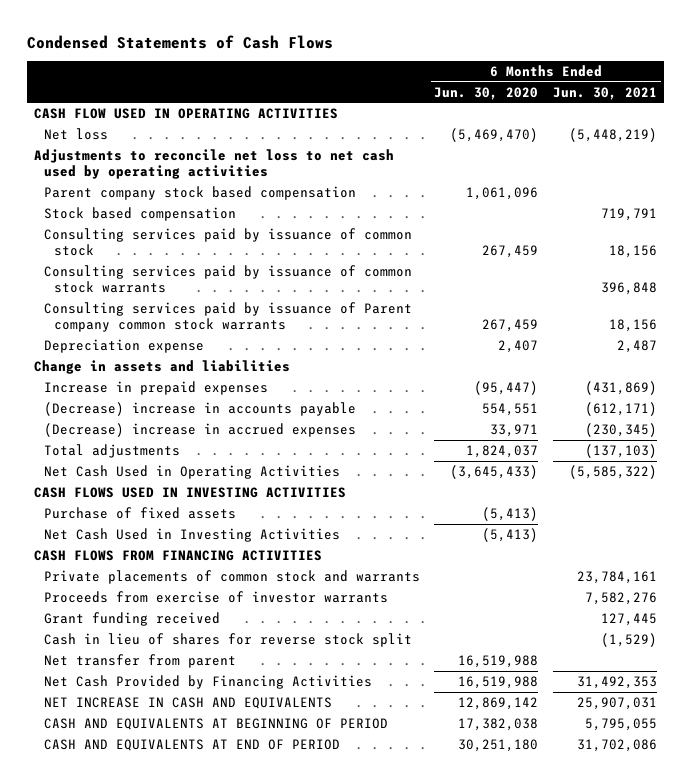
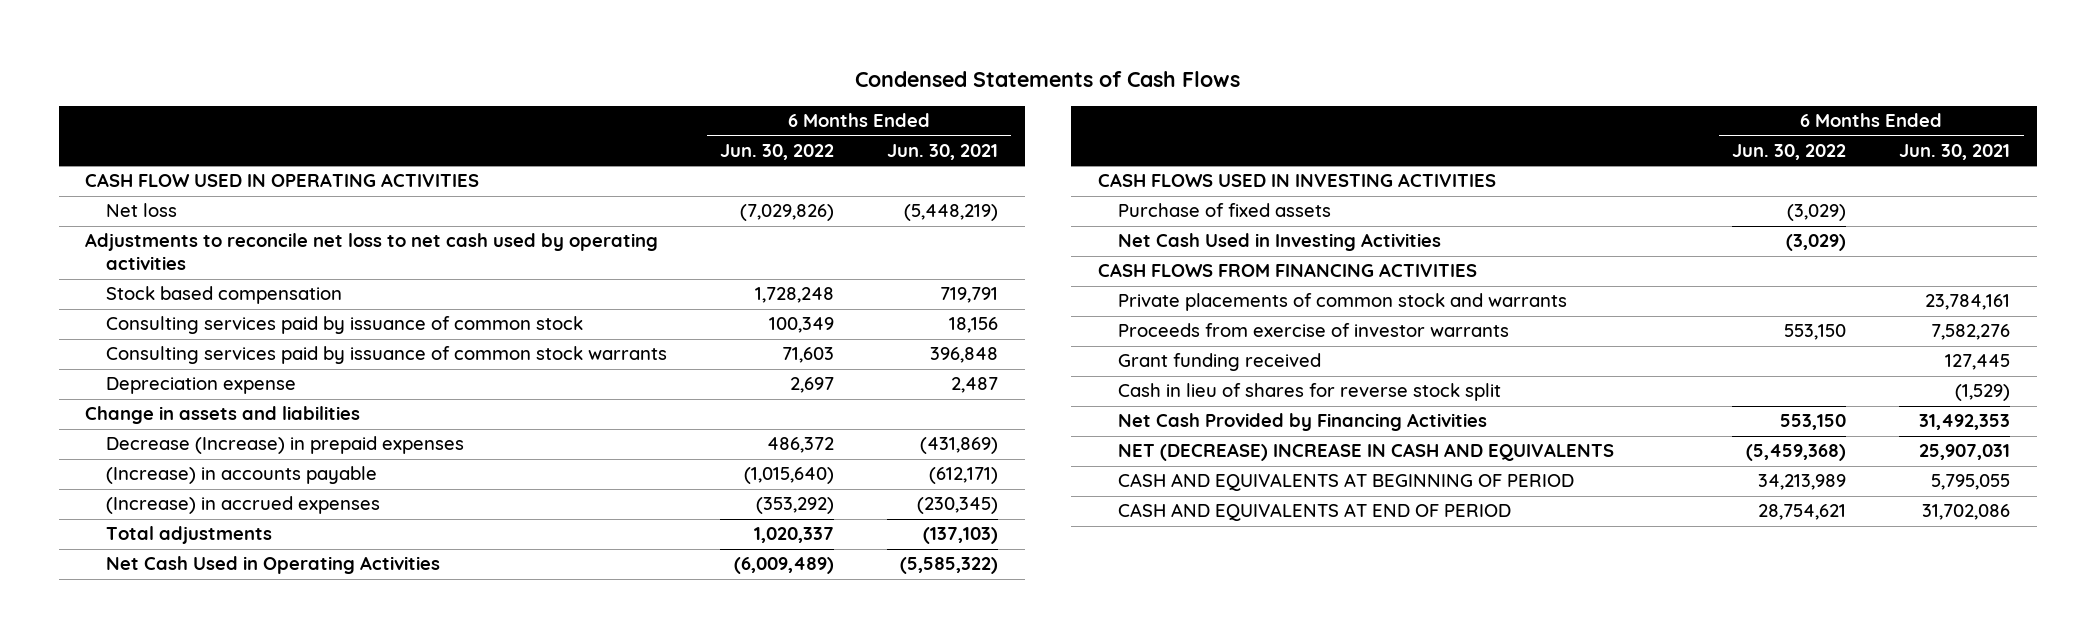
[434,86,539,100] Jun. 30, 2020 -> none
none -> [719,143,834,160] Jun. 30, 2022
[43,185,356,200] Parent company stock based compensation -> none
[43,301,412,333] Consulting services paid by issuance of Parent company common stock warrants -> none
[43,380,268,395] Increase in prepaid expenses -> [105,436,464,455] Decrease (Increase) in prepaid expenses
[43,401,356,416] (Decrease) increase in accounts payable -> [105,466,377,485] (Increase) in accounts payable
[43,422,356,437] (Decrease) increase in accrued expenses -> [105,496,380,515] (Increase) in accrued expenses
[43,653,236,668] Net transfer from parent -> none
[43,696,332,709] NET INCREASE IN CASH AND EQUIVALENTS -> [1118,443,1615,462] NET (DECREASE) INCREASE IN CASH AND EQUIVALENTS

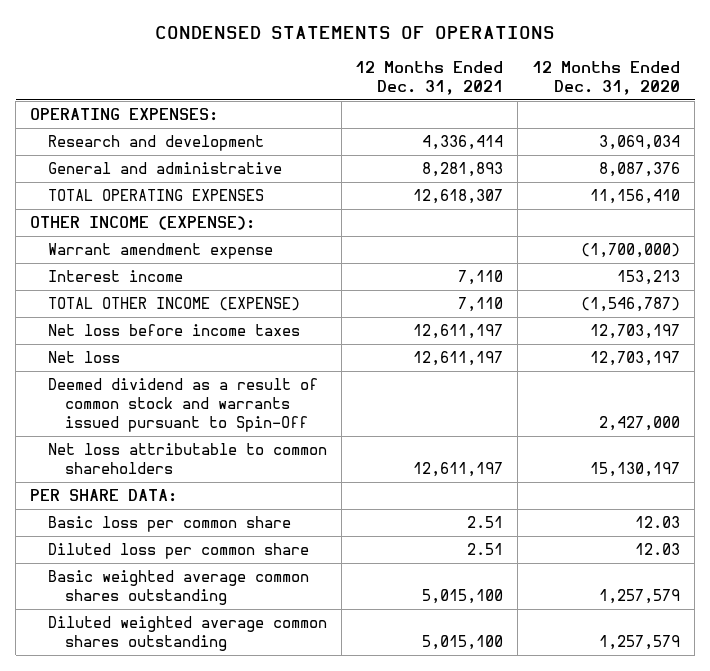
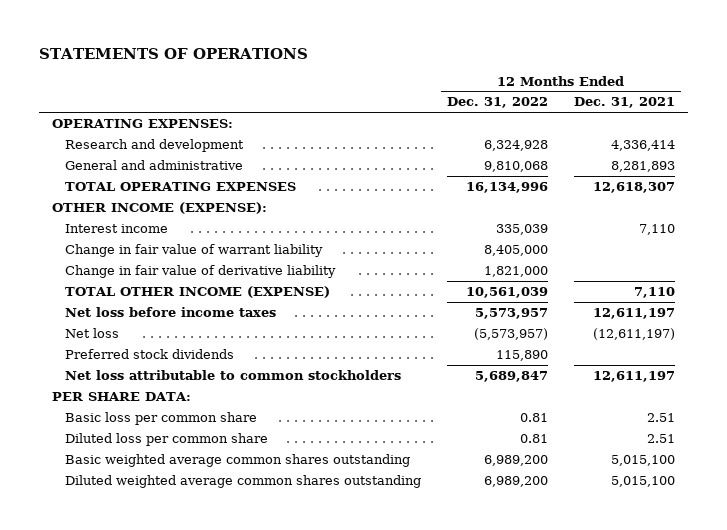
[155,25,556,39] CONDENSED STATEMENTS OF OPERATIONS -> [39,47,309,59] STATEMENTS OF OPERATIONS
[532,60,681,95] 12 Months Ended Dec. 31, 2020 -> none
none -> [447,97,549,109] Dec. 31, 2022
[47,243,273,260] Warrant amendment expense -> none
none -> [65,243,324,257] Change in fair value of warrant liability
none -> [65,264,337,278] Change in fair value of derivative liability
[47,378,318,432] Deemed dividend as a result of common stock and warrants issued pursuant to Spin-Off -> none
[413,351,504,367] 12,611,197 -> [592,327,675,340] (12,611,197)
none -> [65,348,235,359] Preferred stock dividends
[47,443,327,475] Net loss attributable to common shareholders -> [65,369,402,380] Net loss attributable to common stockholders

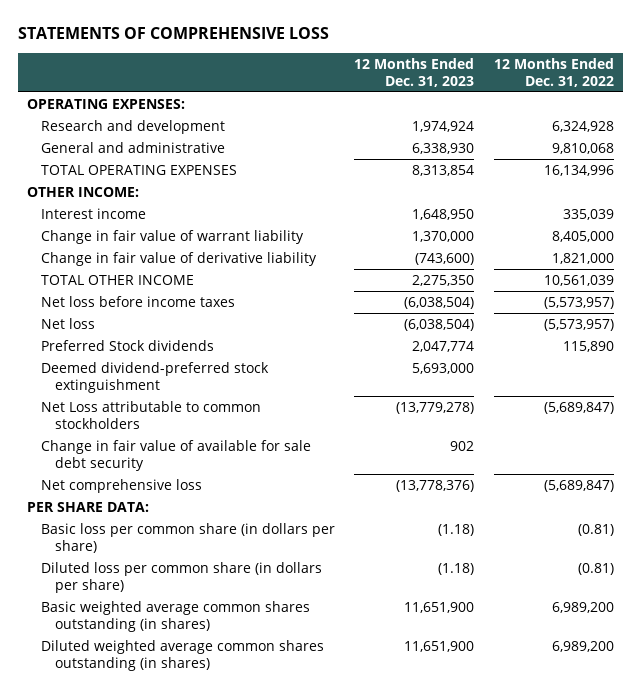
[39,47,309,59] STATEMENTS OF OPERATIONS -> [17,27,329,40] STATEMENTS OF COMPREHENSIVE LOSS
[573,97,675,109] Dec. 31, 2021 -> none
none -> [354,58,475,87] 12 Months Ended Dec. 31, 2023
[52,201,268,214] OTHER INCOME (EXPENSE): -> [27,186,140,197] OTHER INCOME:
[65,285,331,298] TOTAL OTHER INCOME (EXPENSE) -> [41,274,195,285] TOTAL OTHER INCOME
[475,307,549,319] 5,573,957 -> [543,296,614,309] (5,573,957)
[65,348,235,359] Preferred stock dividends -> [41,339,215,351] Preferred Stock dividends
none -> [41,361,270,393] Deemed dividend-preferred stock extinguishment
[65,369,402,380] Net loss attributable to common stockholders -> [41,400,262,429] Net Loss attributable to common stockholders
[475,370,549,382] 5,689,847 -> [543,401,614,414] (5,689,847)
none -> [41,439,312,471] Change in fair value of available for sale debt security
none -> [41,478,203,493] Net comprehensive loss
[65,411,258,425] Basic loss per common share -> [41,522,336,553] Basic loss per common share (in dollars per share)
[520,412,549,422] 0.81 -> [577,523,614,536] (0.81)
[65,432,269,446] Diluted loss per common share -> [41,561,323,593] Diluted loss per common share (in dollars per share)
[520,433,549,443] 0.81 -> [577,562,614,575] (0.81)
[65,453,411,467] Basic weighted average common shares outstanding -> [41,600,311,632] Basic weighted average common shares outstanding (in shares)
[65,474,422,488] Diluted weighted average common shares outstanding -> [41,639,325,671] Diluted weighted average common shares outstanding (in shares)

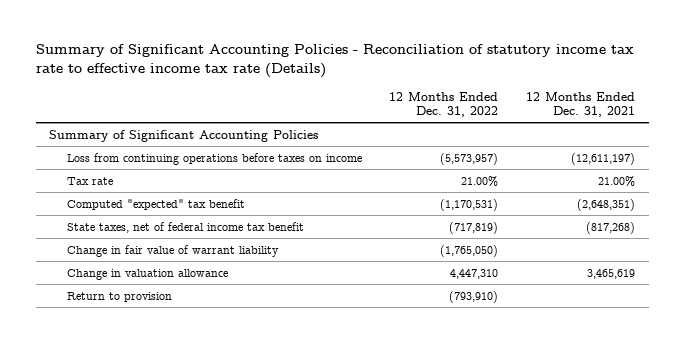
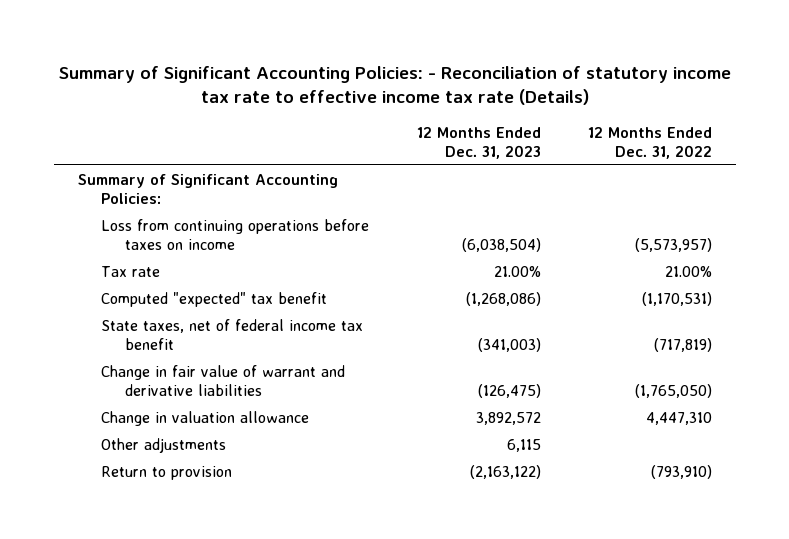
[35,44,634,78] Summary of Significant Accounting Policies - Reconciliation of statutory income tax rate to effective income tax rate (Details) -> [58,65,731,106] Summary of Significant Accounting Policies: - Reconciliation of statutory income tax rate to effective income tax rate (Details)
[525,91,635,117] 12 Months Ended Dec. 31, 2021 -> none
none -> [416,127,541,159] 12 Months Ended Dec. 31, 2023
[49,129,319,142] Summary of Significant Accounting Policies -> [77,173,338,204] Summary of Significant Accounting Policies:
[66,244,279,257] Change in fair value of warrant liability -> [101,364,346,396] Change in fair value of warrant and derivative liabilities
none -> [101,437,227,453] Other adjustments

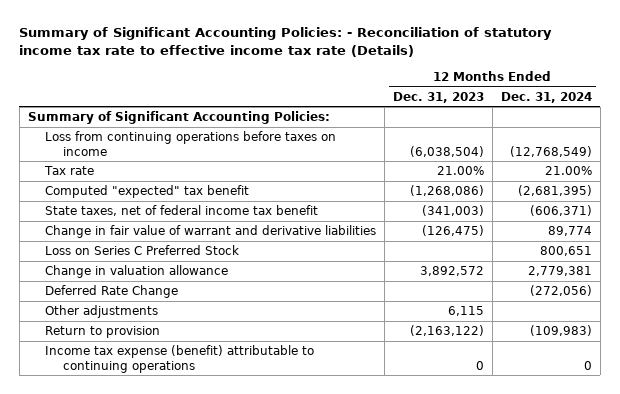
[587,127,712,159] 12 Months Ended Dec. 31, 2022 -> none
none -> [500,91,592,103] Dec. 31, 2024
none -> [45,245,240,256] Loss on Series C Preferred Stock
none -> [45,285,179,299] Deferred Rate Change
none -> [45,345,315,373] Income tax expense (benefit) attributable to continuing operations

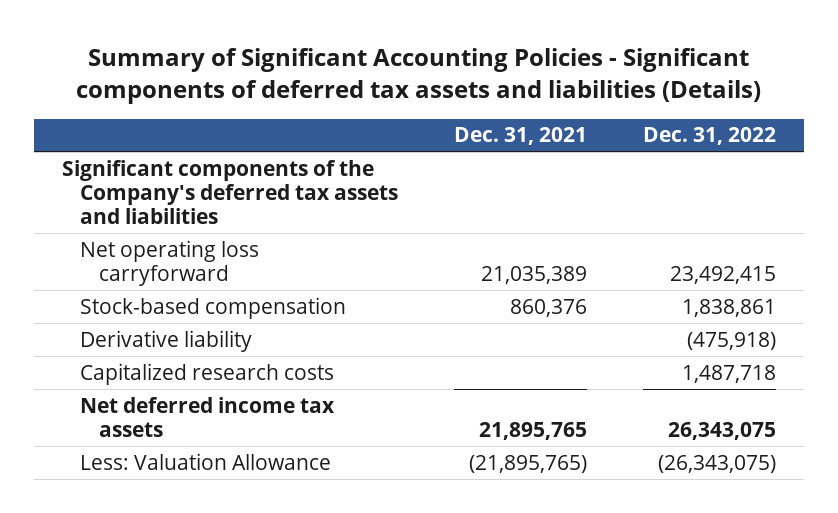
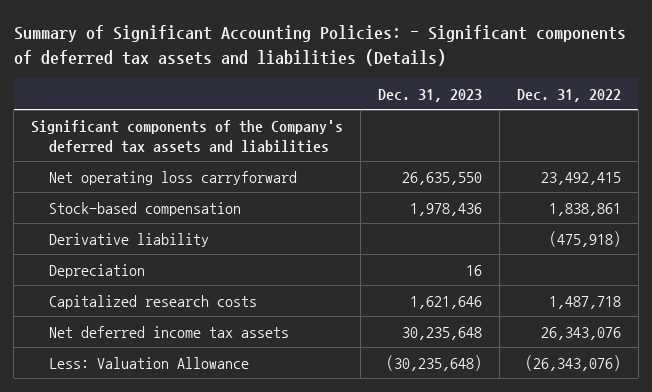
[76,47,762,104] Summary of Significant Accounting Policies - Significant components of deferred tax assets and liabilities (Details) -> [13,25,626,66] Summary of Significant Accounting Policies: - Significant components of deferred tax assets and liabilities (Details)
[454,127,588,146] Dec. 31, 2021 -> none
none -> [378,88,483,102] Dec. 31, 2023
none -> [49,263,146,278] Depreciation
[668,421,777,440] 26,343,075 -> [540,326,621,340] 26,343,076
[658,454,777,473] (26,343,075) -> [524,354,621,371] (26,343,076)

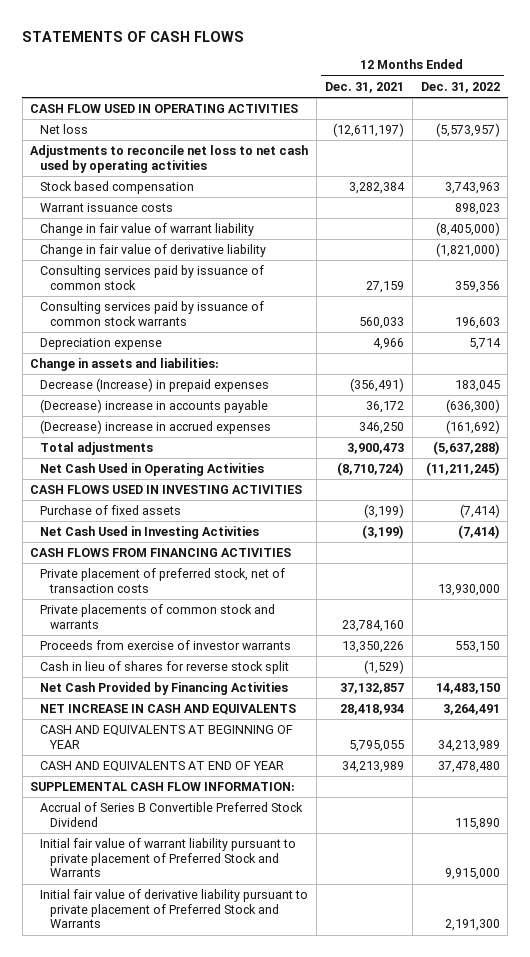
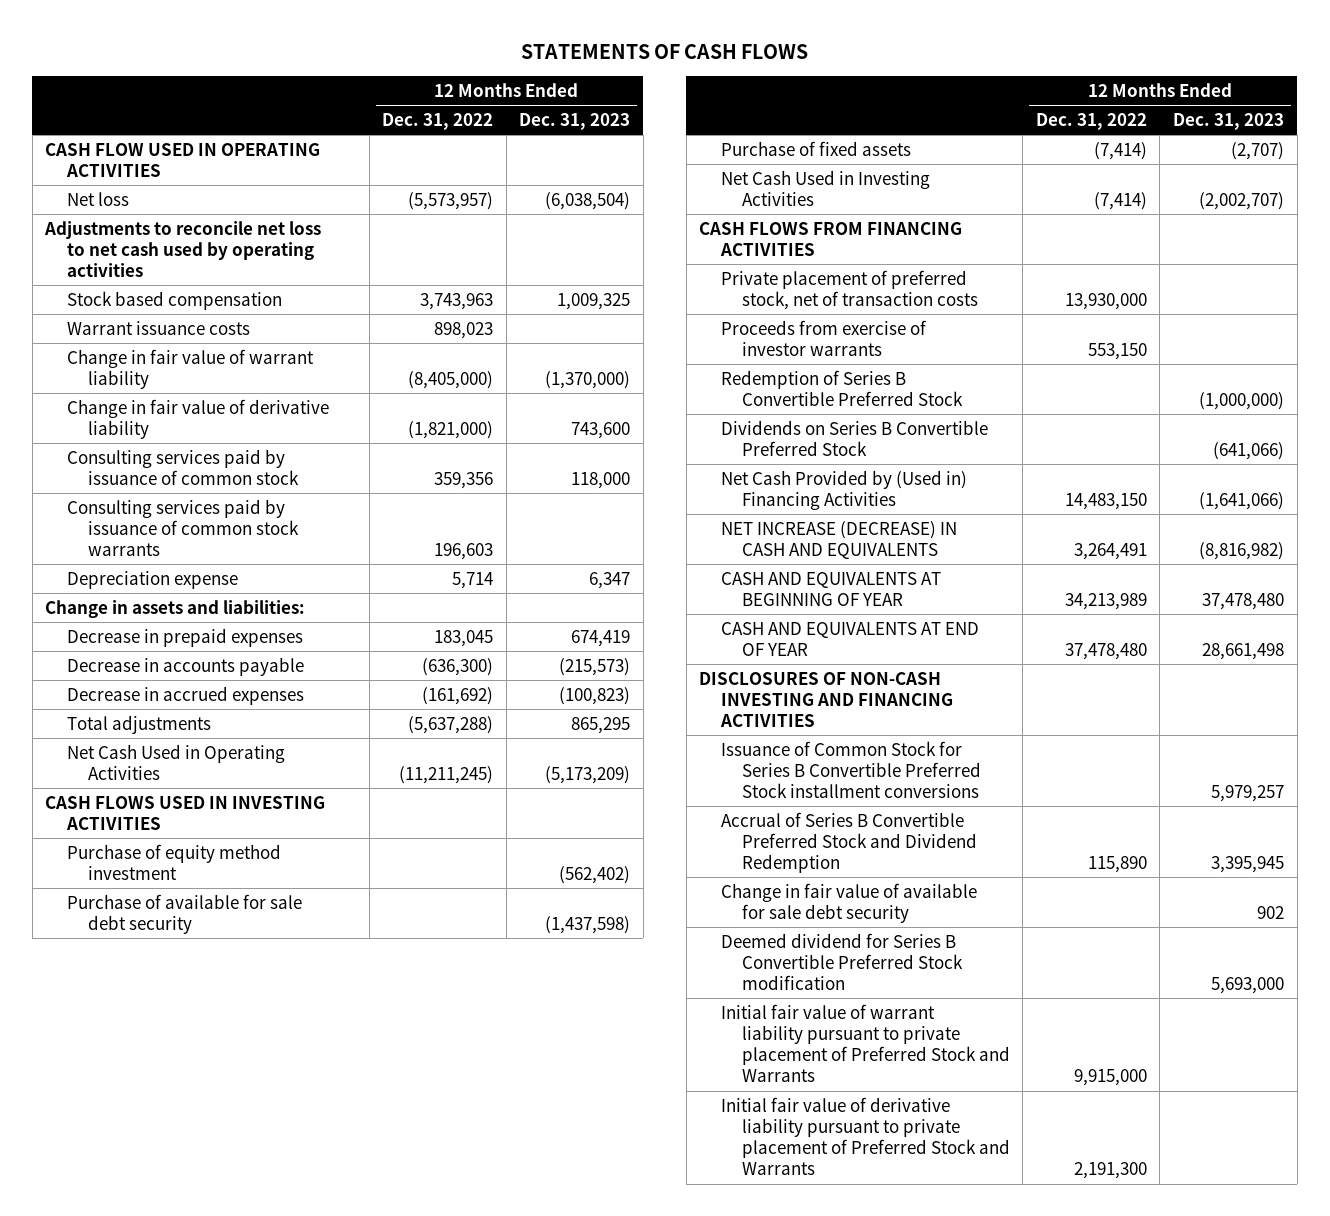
[325,81,405,93] Dec. 31, 2021 -> none
none -> [519,112,631,130] Dec. 31, 2023
[40,378,270,393] Decrease (Increase) in prepaid expenses -> [66,627,303,647] Decrease in prepaid expenses
[40,399,269,414] (Decrease) increase in accounts payable -> [66,656,304,676] Decrease in accounts payable
[40,420,272,435] (Decrease) increase in accrued expenses -> [66,685,304,705] Decrease in accrued expenses
none -> [66,843,281,880] Purchase of equity method investment
none -> [66,893,302,934] Purchase of available for sale debt security
[40,604,276,629] Private placements of common stock and warrants -> none
[40,661,290,675] Cash in lieu of shares for reverse stock split -> none
none -> [720,369,963,406] Redemption of Series B Convertible Preferred Stock
none -> [720,419,988,456] Dividends on Series B Convertible Preferred Stock
[40,682,289,696] Net Cash Provided by Financing Activities -> [720,469,967,510] Net Cash Provided by (Used in) Financing Activities
[40,704,297,716] NET INCREASE IN CASH AND EQUIVALENTS -> [720,520,957,559] NET INCREASE (DECREASE) IN CASH AND EQUIVALENTS
[30,782,296,792] SUPPLEMENTAL CASH FLOW INFORMATION: -> [699,671,953,728] DISCLOSURES OF NON-CASH INVESTING AND FINANCING ACTIVITIES
none -> [720,740,981,799] Issuance of Common Stock for Series B Convertible Preferred Stock installment conversions
[40,802,304,827] Accrual of Series B Convertible Preferred Stock Dividend -> [720,811,977,874] Accrual of Series B Convertible Preferred Stock and Dividend Redemption
none -> [720,882,977,923] Change in fair value of available for sale debt security
none -> [720,932,963,991] Deemed dividend for Series B Convertible Preferred Stock modification

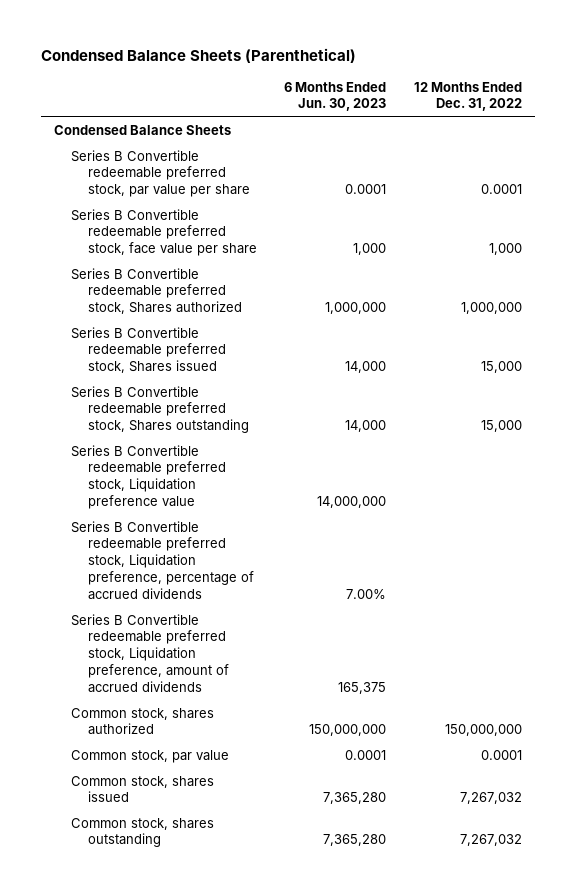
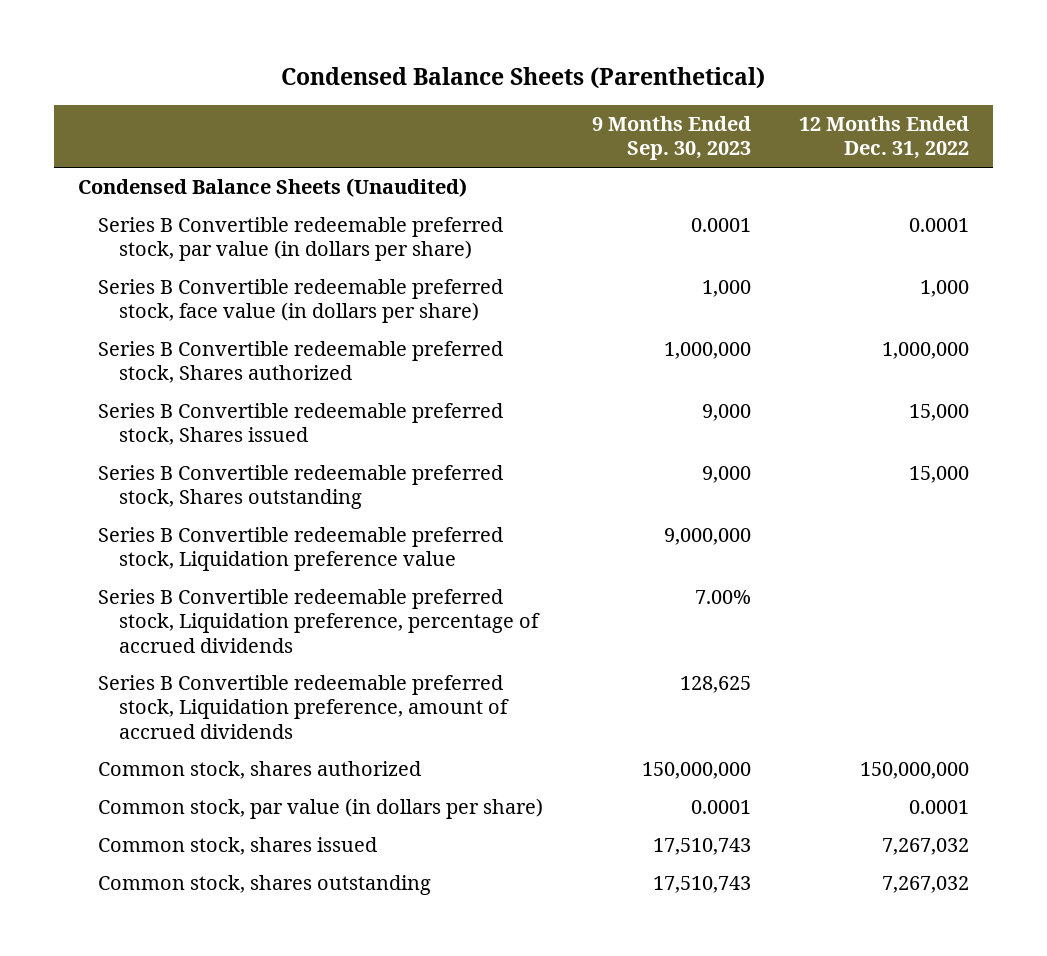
[284,81,387,112] 6 Months Ended Jun. 30, 2023 -> none
none -> [591,116,751,161] 9 Months Ended Sep. 30, 2023
[54,124,232,135] Condensed Balance Sheets -> [77,178,467,198] Condensed Balance Sheets (Unaudited)
[71,149,251,198] Series B Convertible redeemable preferred stock, par value per share -> [98,217,504,262] Series B Convertible redeemable preferred stock, par value (in dollars per share)
[71,208,258,257] Series B Convertible redeemable preferred stock, face value per share -> [98,279,504,324] Series B Convertible redeemable preferred stock, face value (in dollars per share)
[71,749,230,763] Common stock, par value -> [98,798,544,820] Common stock, par value (in dollars per share)

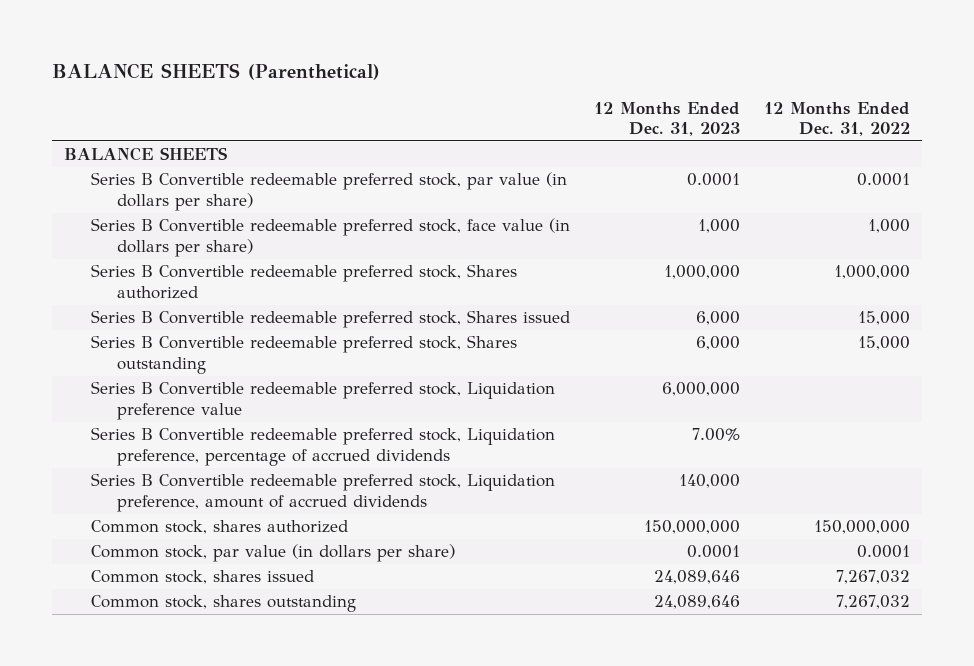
[281,66,766,89] Condensed Balance Sheets (Parenthetical) -> [52,63,381,81] BALANCE SHEETS (Parenthetical)
[591,116,751,161] 9 Months Ended Sep. 30, 2023 -> none
none -> [593,101,740,137] 12 Months Ended Dec. 31, 2023
[77,178,467,198] Condensed Balance Sheets (Unaudited) -> [64,147,228,162] BALANCE SHEETS

